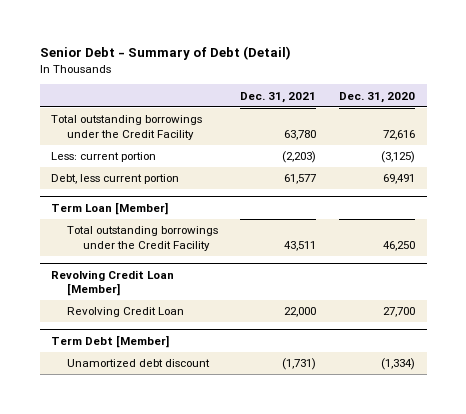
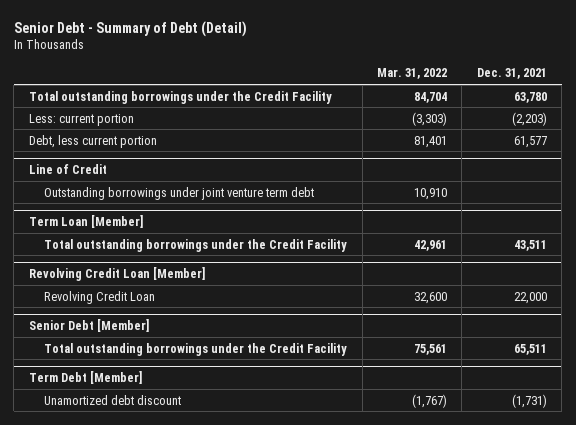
[339,91,416,103] Dec. 31, 2020 -> none
none -> [377,68,448,80] Mar. 31, 2022
none -> [28,163,107,174] Line of Credit
none -> [44,186,315,200] Outstanding borrowings under joint venture term debt
none -> [28,318,149,332] Senior Debt [Member]
none -> [44,342,348,356] Total outstanding borrowings under the Credit Facility

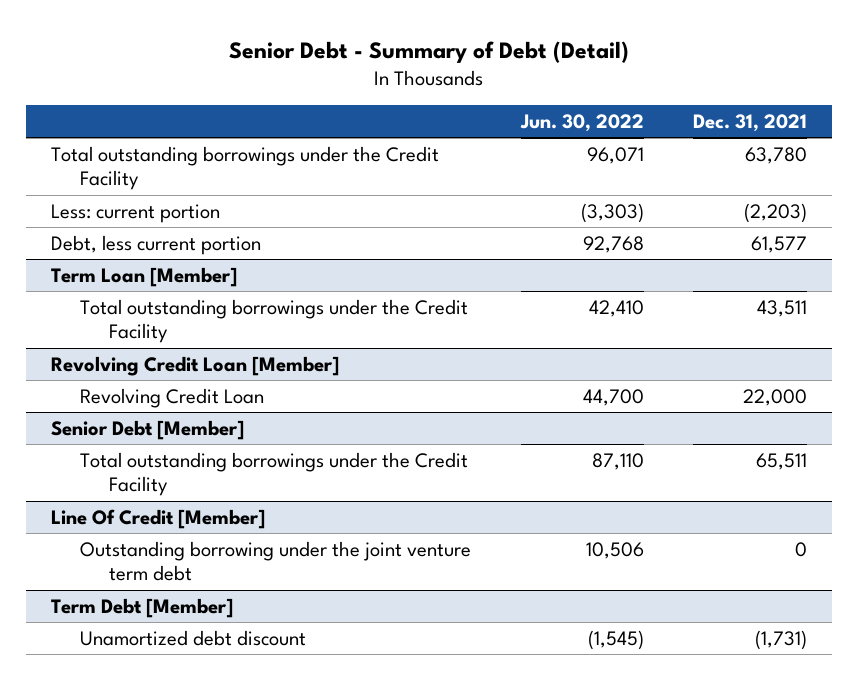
[377,68,448,80] Mar. 31, 2022 -> none
none -> [519,113,644,132] Jun. 30, 2022
[28,163,107,174] Line of Credit -> none
[44,186,315,200] Outstanding borrowings under joint venture term debt -> none
none -> [50,508,265,529] Line Of Credit [Member]
none -> [80,540,472,582] Outstanding borrowing under the joint venture term debt

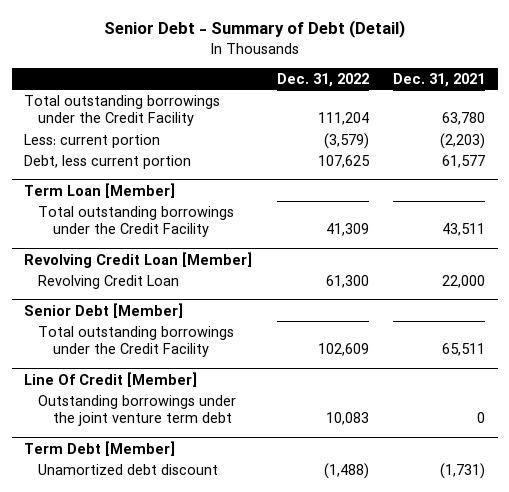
[519,113,644,132] Jun. 30, 2022 -> none
none -> [276,72,369,87] Dec. 31, 2022
[80,540,472,582] Outstanding borrowing under the joint venture term debt -> [38,394,237,427] Outstanding borrowings under the joint venture term debt

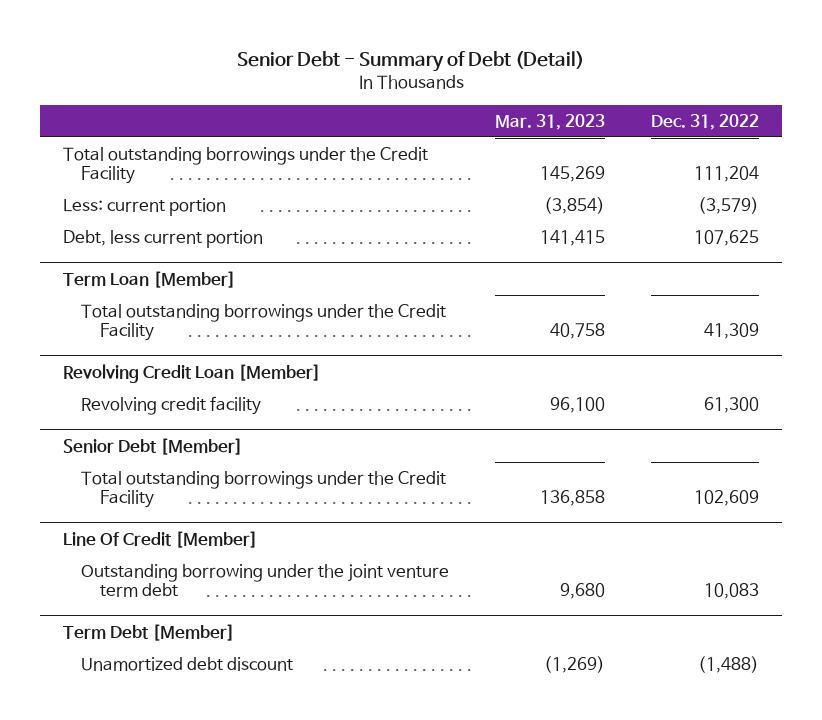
[393,72,486,87] Dec. 31, 2021 -> none
none -> [494,113,605,130] Mar. 31, 2023
[38,274,180,289] Revolving Credit Loan -> [81,396,262,416] Revolving credit facility
[38,394,237,427] Outstanding borrowings under the joint venture term debt -> [81,564,450,598] Outstanding borrowing under the joint venture term debt

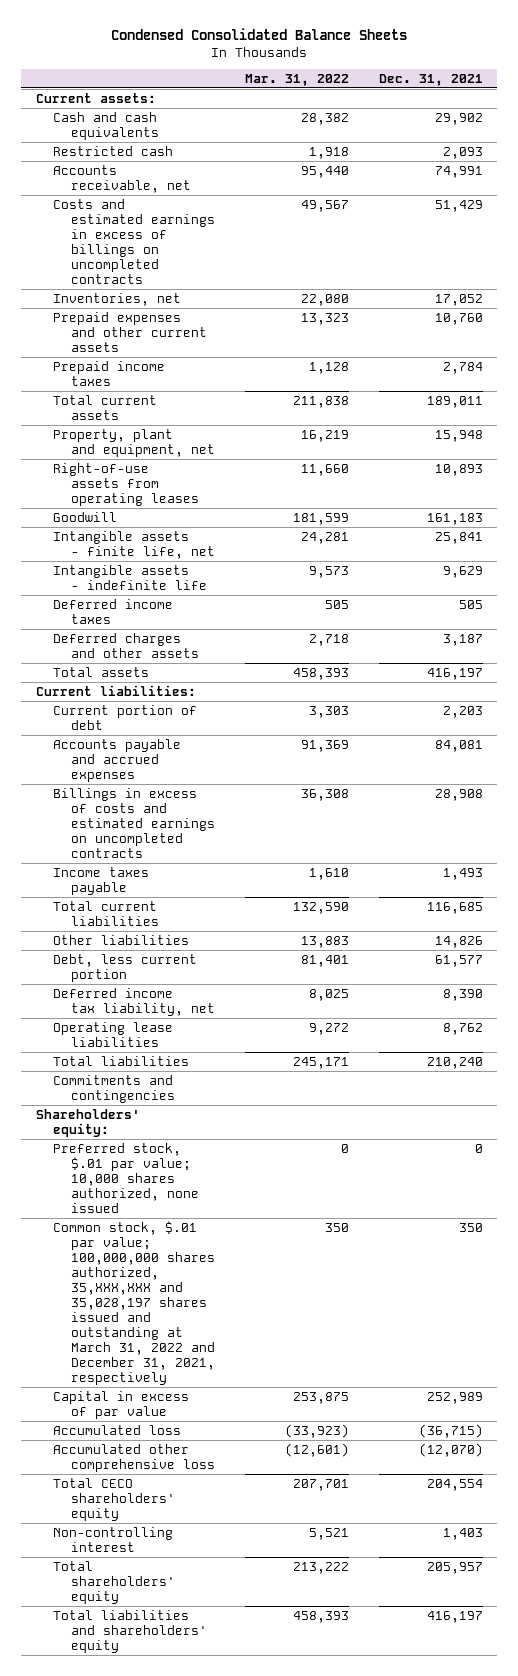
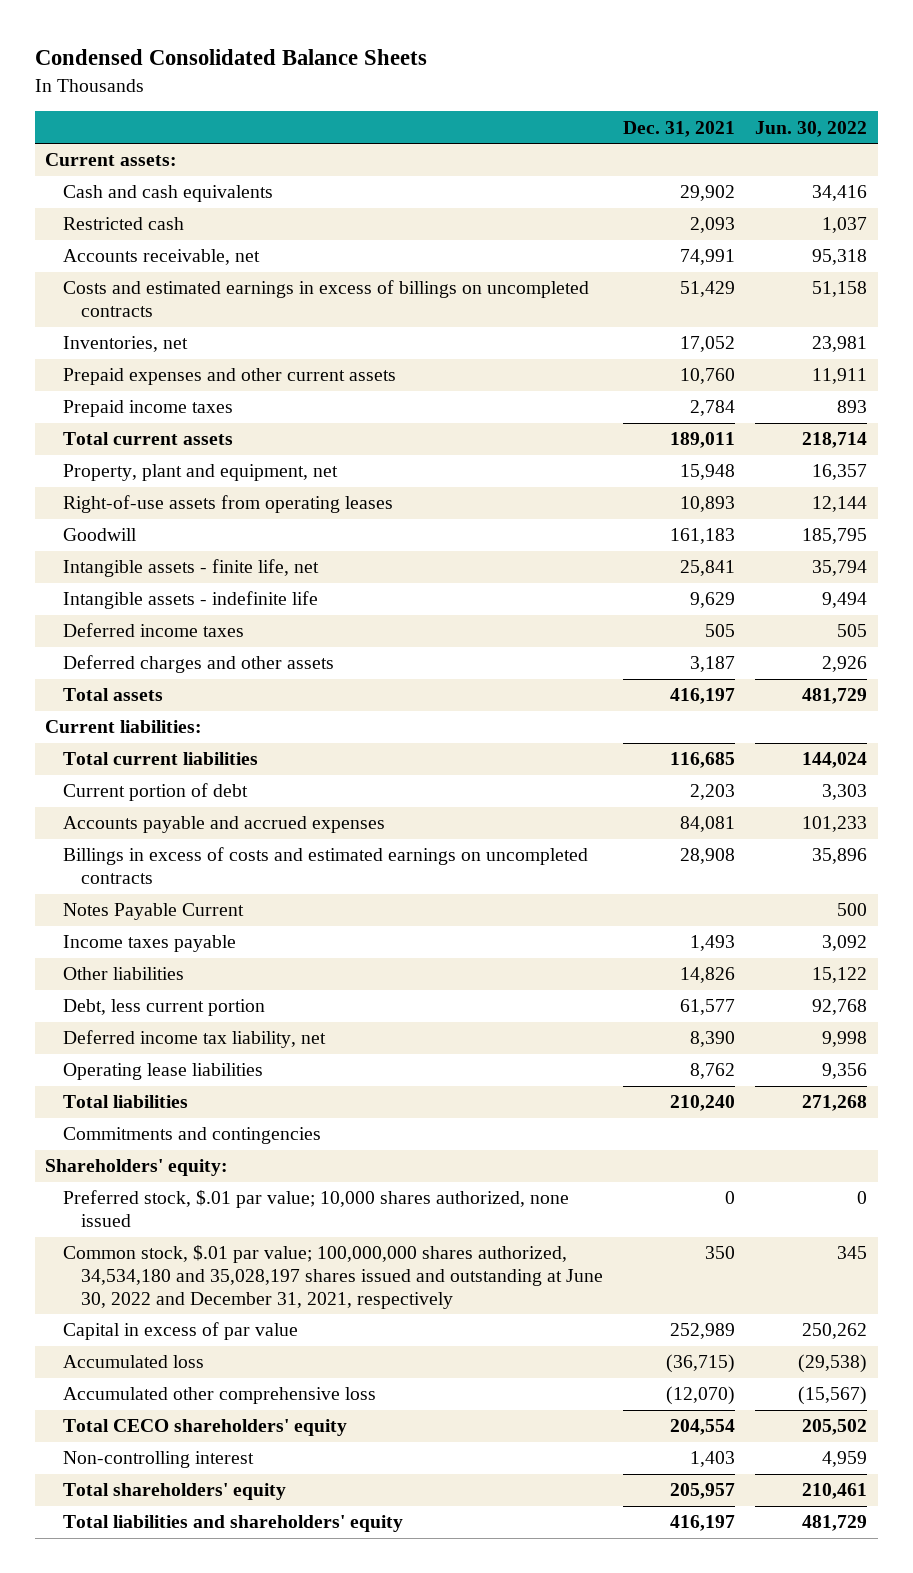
[244,73,349,86] Mar. 31, 2022 -> none
none -> [755,120,868,137] Jun. 30, 2022
[53,900,160,926] Total current liabilities -> [62,752,258,766] Total current liabilities
none -> [62,903,244,921] Notes Payable Current
[53,1220,216,1386] Common stock, $.01 par value; 100,000,000 shares authorized, 35,XXX,XXX and 35,028,197 shares issued and outstanding at March 31, 2022 and December 31, 2021, respectively -> [62,1245,603,1309] Common stock, $.01 par value; 100,000,000 shares authorized, 34,534,180 and 35,028,197 shares issued and outstanding at June 30, 2022 and December 31, 2021, respectively

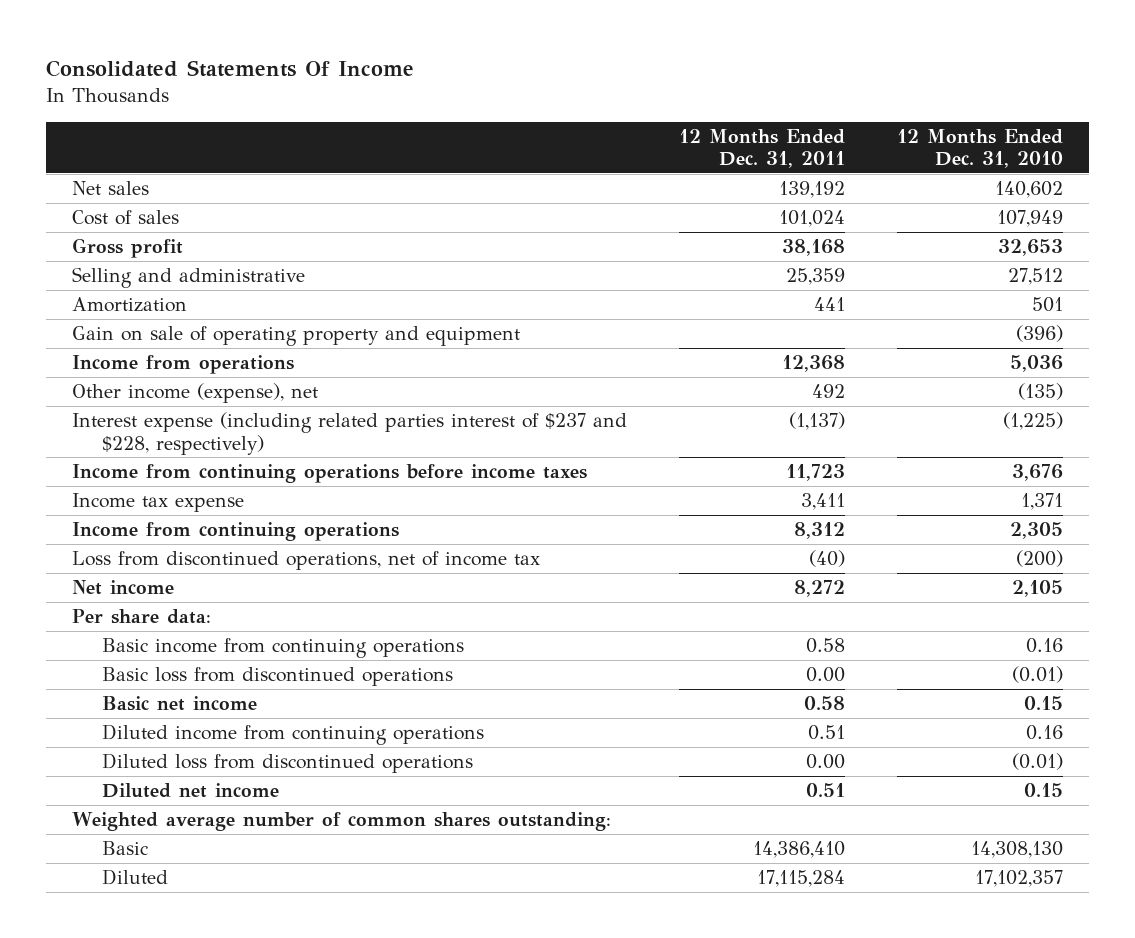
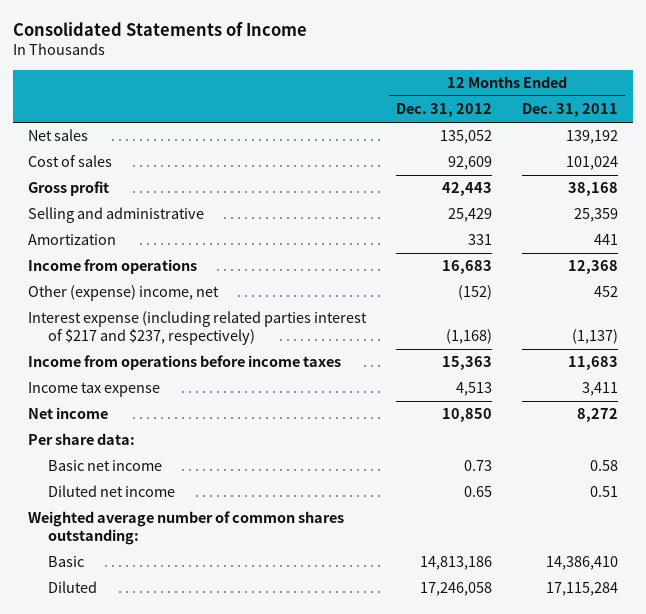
[46,60,415,78] Consolidated Statements Of Income -> [13,21,308,36] Consolidated Statements of Income
[896,128,1063,169] 12 Months Ended Dec. 31, 2010 -> none
none -> [396,103,493,118] Dec. 31, 2012
[72,326,521,347] Gain on sale of operating property and equipment -> none
[72,383,319,404] Other income (expense), net -> [28,285,220,302] Other (expense) income, net
[811,384,845,399] 492 -> [593,286,618,298] 452
[72,412,628,455] Interest expense (including related parties interest of $237 and $228, respectively) -> [28,311,368,345] Interest expense (including related parties interest of $217 and $237, respectively)
[72,464,588,484] Income from continuing operations before income taxes -> [28,355,342,371] Income from operations before income taxes
[785,464,845,482] 11,723 -> [567,356,618,371] 11,683
[72,522,400,542] Income from continuing operations -> none
[72,551,541,571] Loss from discontinued operations, net of income tax -> none
[102,638,465,659] Basic income from continuing operations -> none
[102,667,454,687] Basic loss from discontinued operations -> none
[102,724,485,746] Diluted income from continuing operations -> none
[102,753,474,774] Diluted loss from discontinued operations -> none

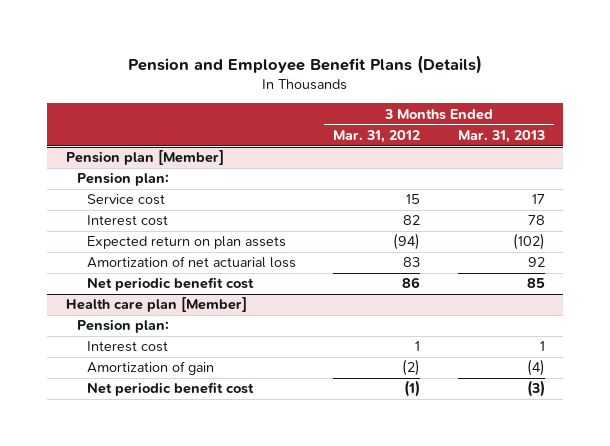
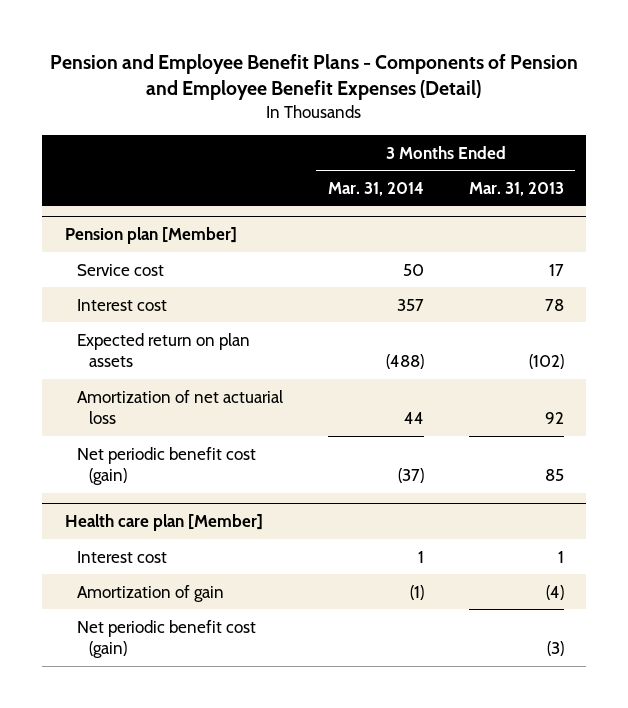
[128,54,483,74] Pension and Employee Benefit Plans (Details) -> [50,53,579,101] Pension and Employee Benefit Plans - Components of Pension and Employee Benefit Expenses (Detail)
[333,129,421,143] Mar. 31, 2012 -> none
none -> [327,181,424,196] Mar. 31, 2014
[76,172,169,187] Pension plan: -> none
[87,277,255,292] Net periodic benefit cost -> [76,446,256,486] Net periodic benefit cost (gain)
[76,319,169,334] Pension plan: -> none
[87,382,255,397] Net periodic benefit cost -> [76,619,256,659] Net periodic benefit cost (gain)

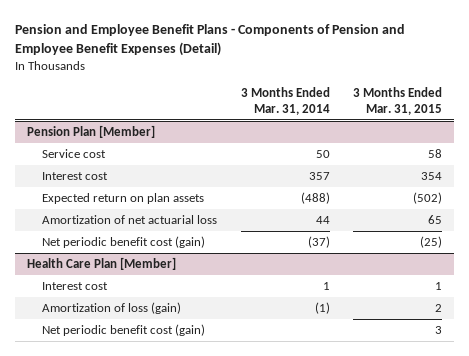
[468,181,564,196] Mar. 31, 2013 -> none
none -> [353,87,443,115] 3 Months Ended Mar. 31, 2015
[64,227,237,245] Pension plan [Member] -> [26,125,155,139] Pension Plan [Member]
[64,514,263,532] Health care plan [Member] -> [26,257,176,271] Health Care Plan [Member]
[76,584,224,602] Amortization of gain -> [41,302,181,315] Amortization of loss (gain)

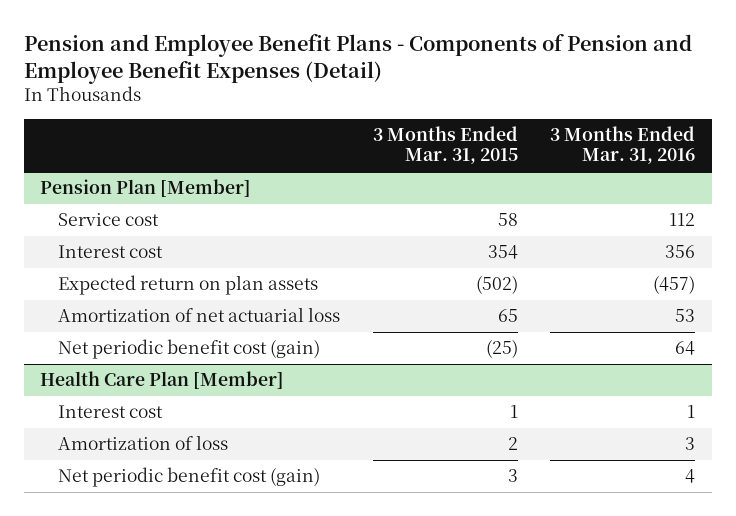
[240,87,330,115] 3 Months Ended Mar. 31, 2014 -> none
none -> [550,125,696,165] 3 Months Ended Mar. 31, 2016
[41,302,181,315] Amortization of loss (gain) -> [58,435,229,451] Amortization of loss

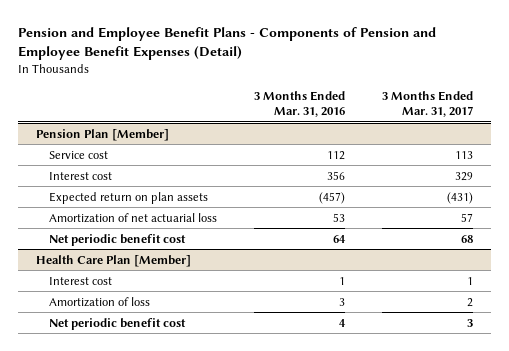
[372,125,518,165] 3 Months Ended Mar. 31, 2015 -> none
none -> [382,91,474,118] 3 Months Ended Mar. 31, 2017
[58,339,321,360] Net periodic benefit cost (gain) -> [49,233,187,246] Net periodic benefit cost
[58,467,321,488] Net periodic benefit cost (gain) -> [49,317,187,330] Net periodic benefit cost

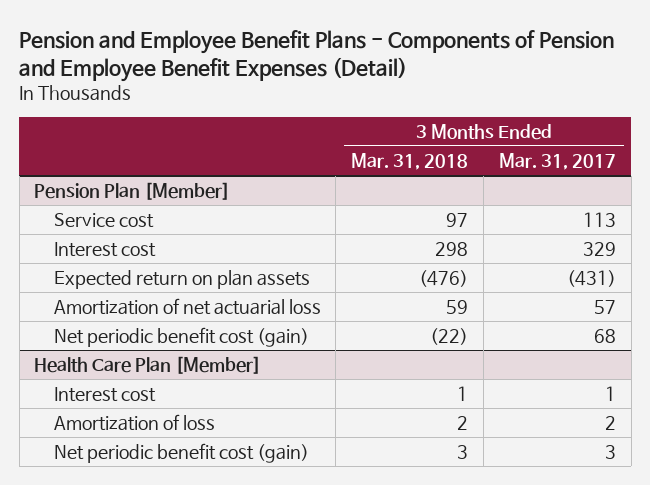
[254,91,346,118] 3 Months Ended Mar. 31, 2016 -> none
none -> [351,153,469,171] Mar. 31, 2018
[49,233,187,246] Net periodic benefit cost -> [53,327,309,348] Net periodic benefit cost (gain)
[49,317,187,330] Net periodic benefit cost -> [53,443,309,464] Net periodic benefit cost (gain)

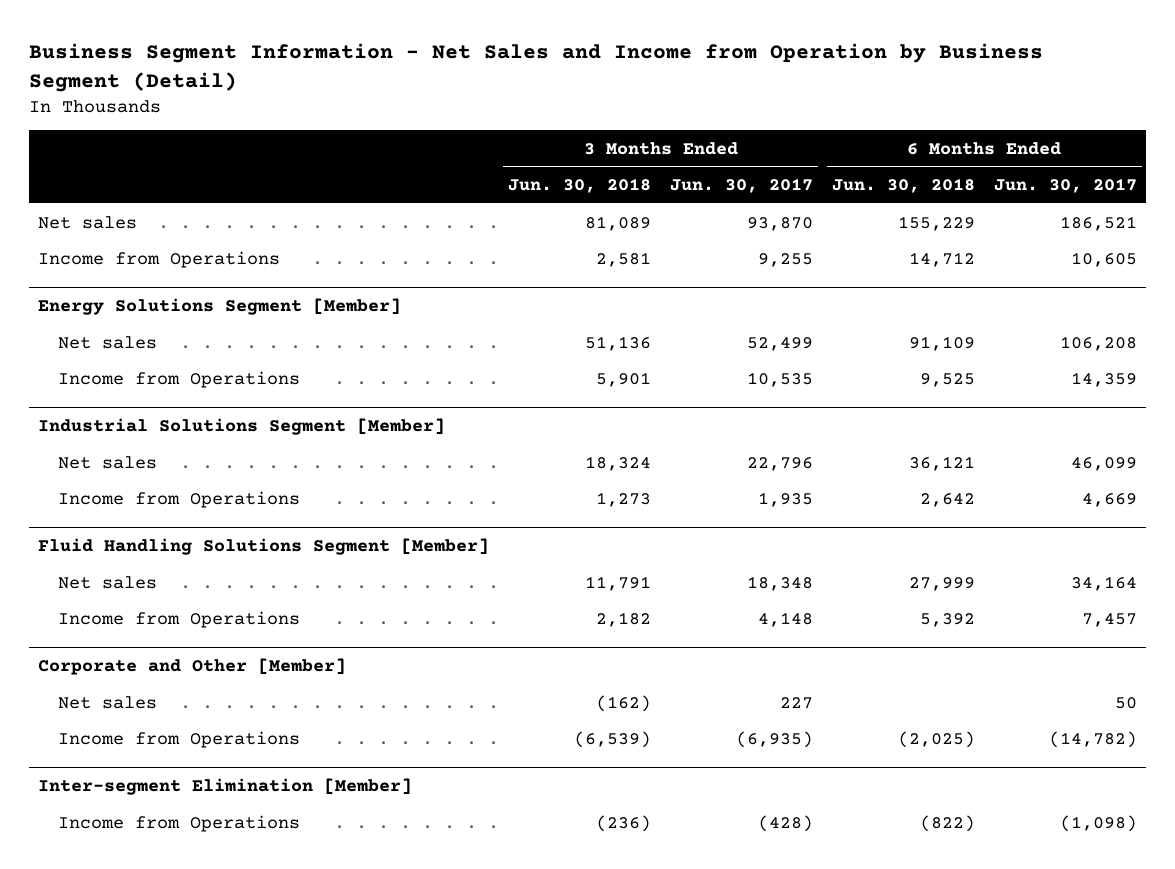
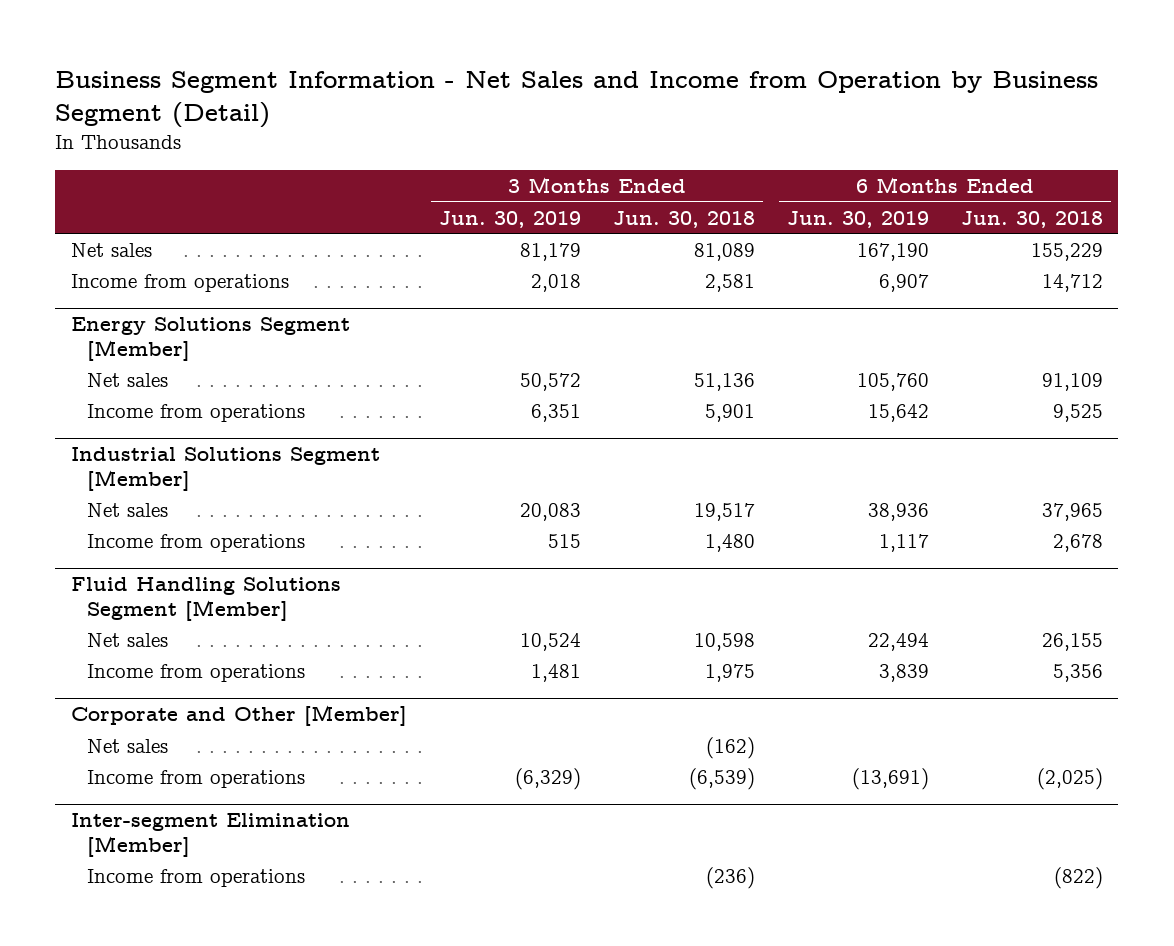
[670,178,814,194] Jun. 30, 2017 -> none
[993,178,1137,194] Jun. 30, 2017 -> none
none -> [438,210,581,228] Jun. 30, 2019
none -> [786,210,929,228] Jun. 30, 2019
[38,250,281,268] Income from Operations -> [71,273,290,292] Income from operations
[57,370,300,388] Income from Operations -> [87,403,306,422] Income from operations
[585,455,652,471] 18,324 -> [693,502,755,521] 19,517
[908,455,975,471] 36,121 -> [1041,502,1103,521] 37,965
[57,490,300,508] Income from Operations -> [87,533,306,552] Income from operations
[596,491,652,507] 1,273 -> [704,533,755,552] 1,480
[919,492,975,507] 2,642 -> [1052,533,1103,552] 2,678
[585,575,652,591] 11,791 -> [693,632,755,651] 10,598
[908,576,975,591] 27,999 -> [1041,632,1103,651] 26,155
[57,610,300,628] Income from Operations -> [87,663,306,682] Income from operations
[596,611,652,627] 2,182 -> [704,663,755,682] 1,975
[919,612,975,627] 5,392 -> [1052,663,1103,682] 5,356
[57,730,300,748] Income from Operations -> [87,769,306,788] Income from operations
[57,814,300,832] Income from Operations -> [87,868,306,887] Income from operations

